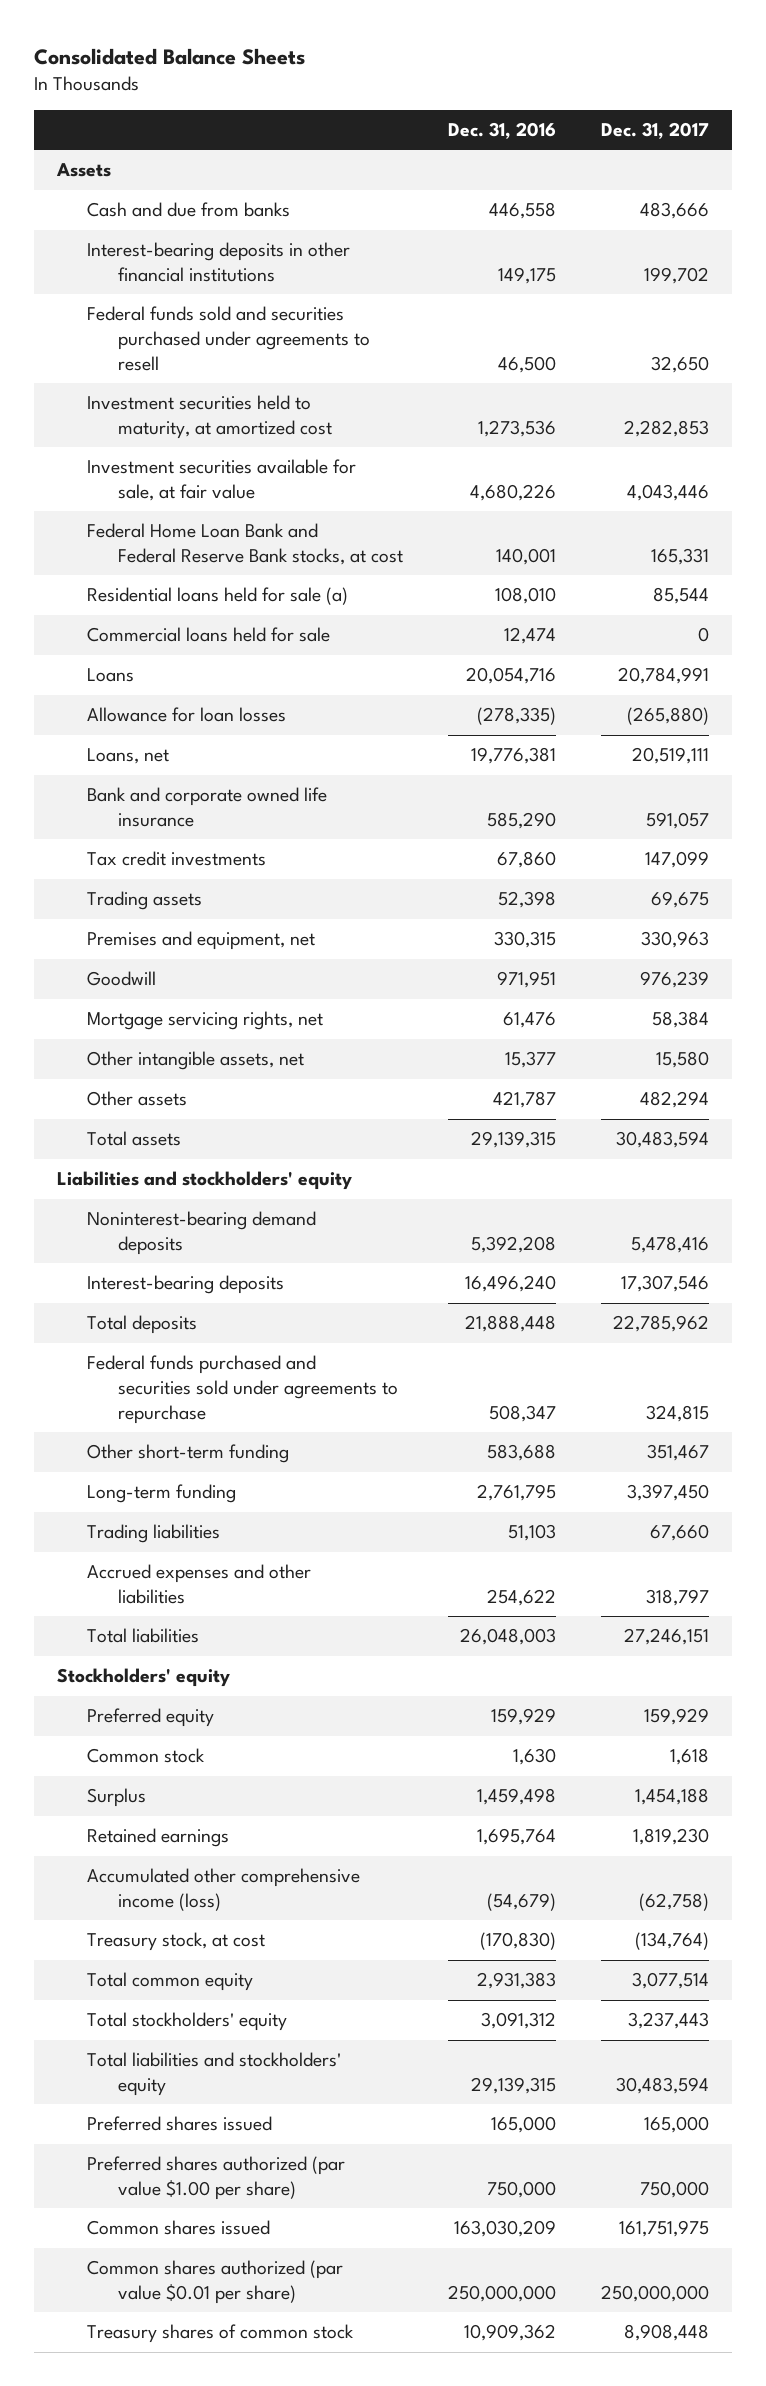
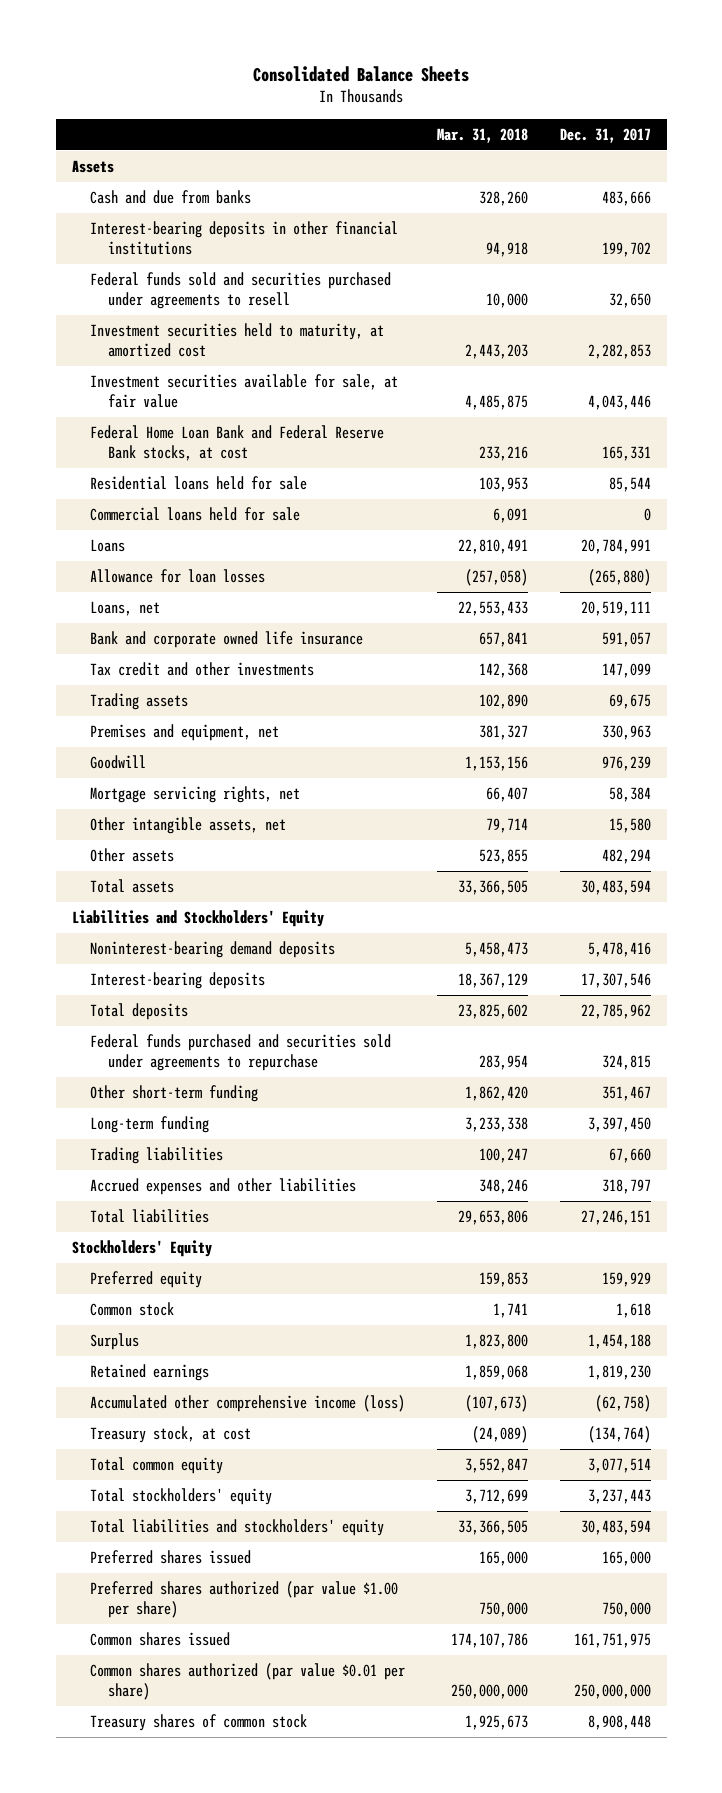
[447,121,556,139] Dec. 31, 2016 -> none
none -> [436,127,528,143] Mar. 31, 2018
[87,587,349,606] Residential loans held for sale (a) -> [89,476,307,491] Residential loans held for sale
[87,851,267,867] Tax credit investments -> [89,662,314,677] Tax credit and other investments
[57,1171,353,1191] Liabilities and stockholders' equity -> [71,910,324,928] Liabilities and Stockholders' Equity
[57,1668,231,1688] Stockholders' equity -> [71,1240,212,1258] Stockholders' Equity

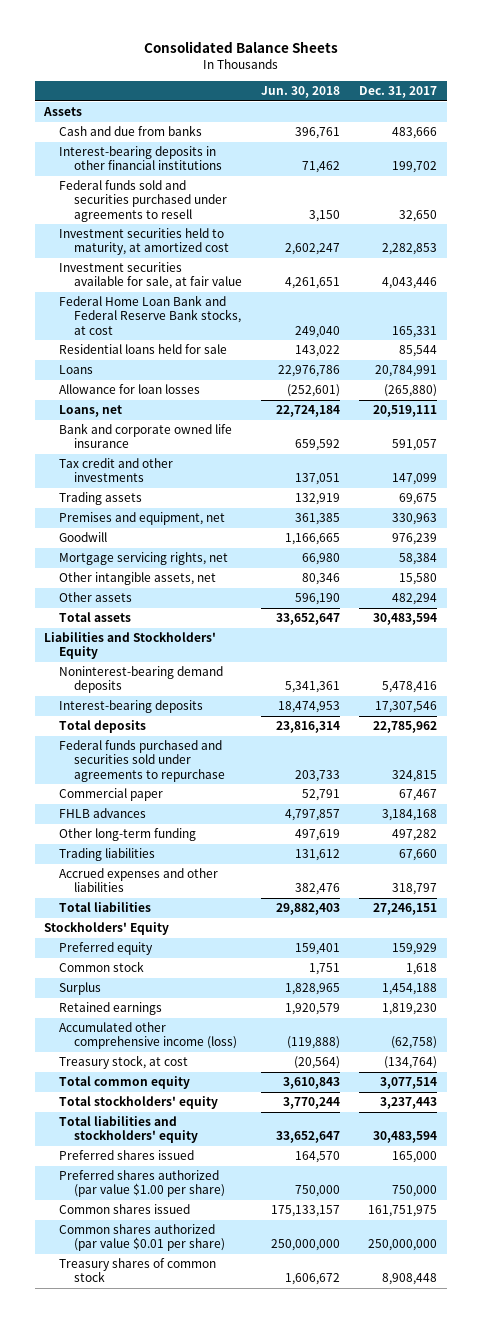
[436,127,528,143] Mar. 31, 2018 -> none
none -> [261,86,341,99] Jun. 30, 2018
[89,507,300,522] Commercial loans held for sale -> none
[89,1085,258,1103] Other short-term funding -> none
none -> [59,788,164,802] Commercial paper
none -> [59,808,147,819] FHLB advances
[89,1116,209,1134] Long-term funding -> [59,828,197,842] Other long-term funding
[587,1117,651,1133] 3,397,450 -> [392,829,438,842] 497,282

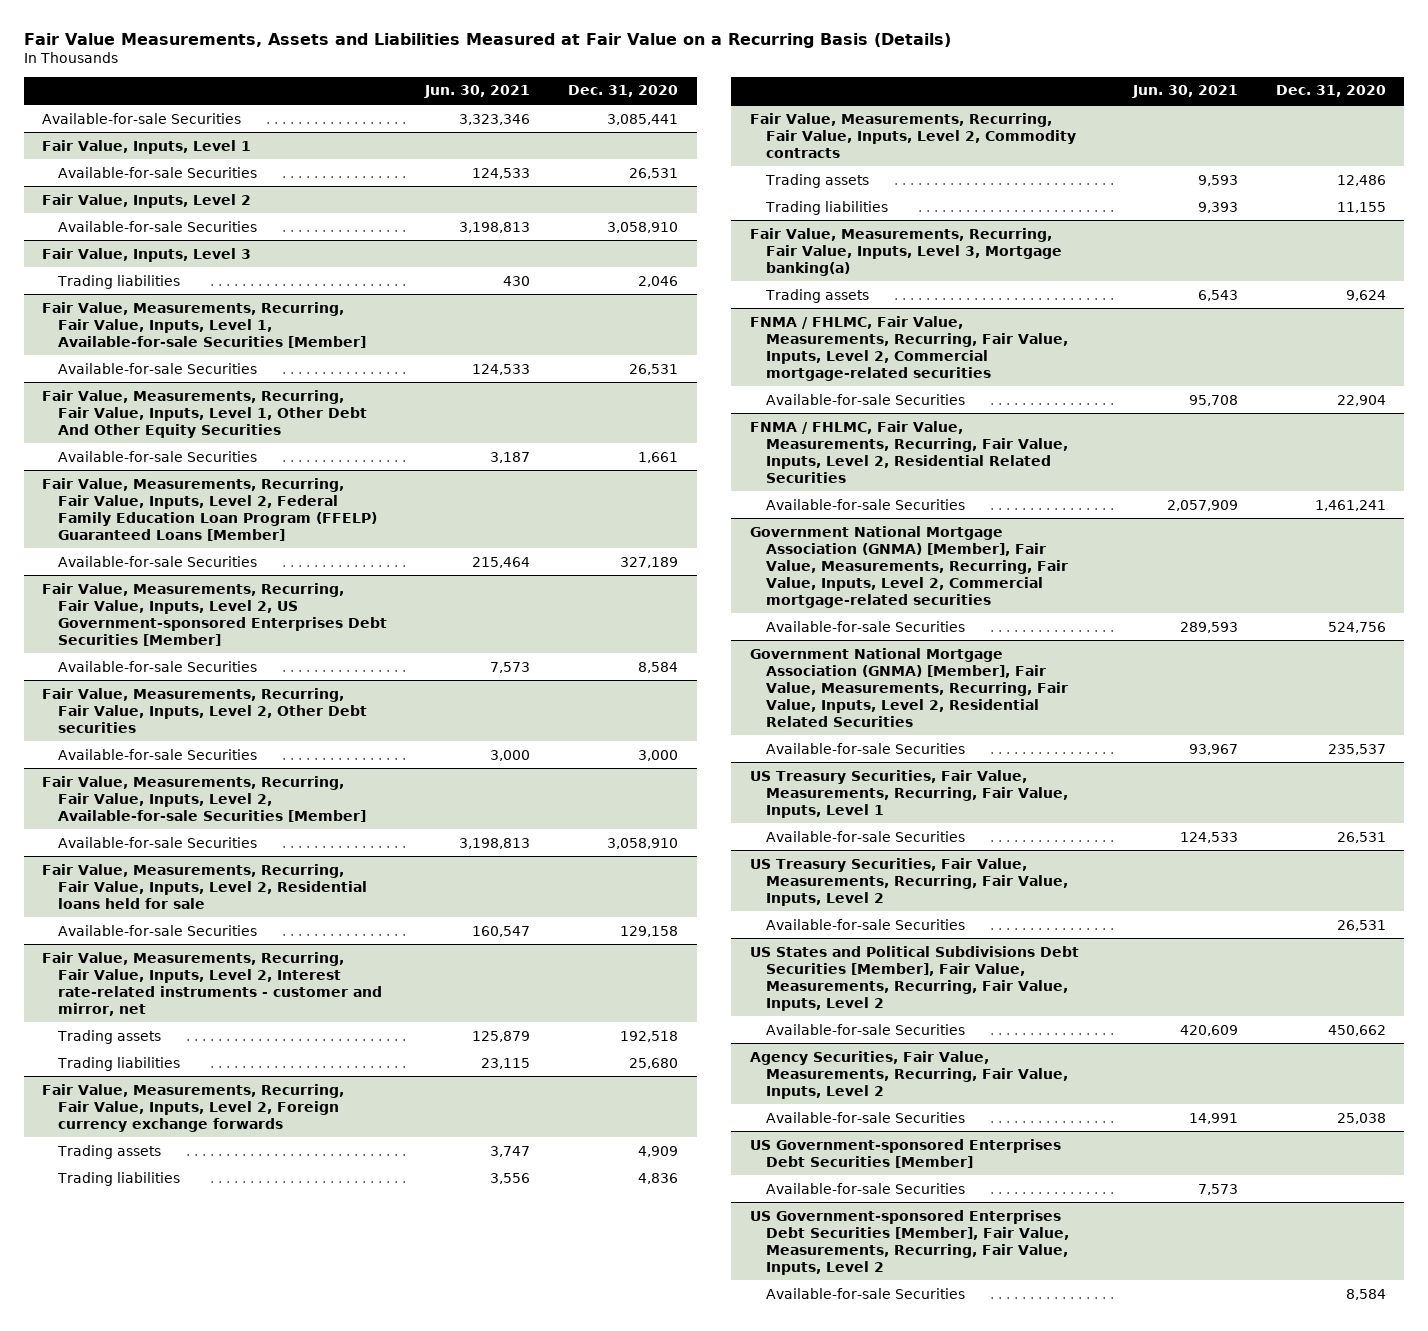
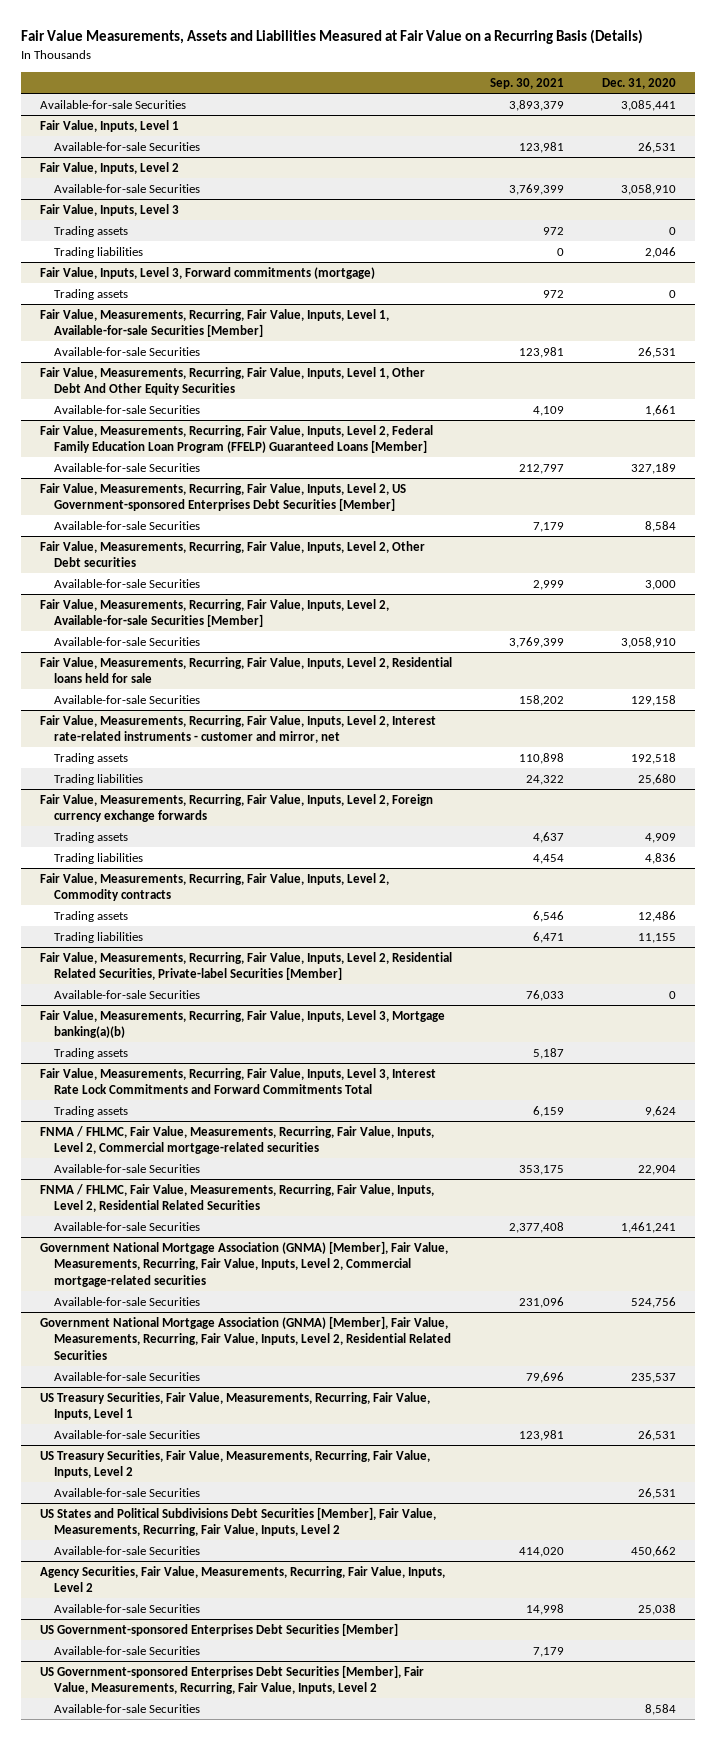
[424,85,531,99] Jun. 30, 2021 -> none
none -> [489,77,564,89] Sep. 30, 2021
none -> [53,225,128,237] Trading assets
none -> [39,266,375,279] Fair Value, Inputs, Level 3, Forward commitments (mortgage)
none -> [53,288,128,300] Trading assets
none -> [39,951,452,981] Fair Value, Measurements, Recurring, Fair Value, Inputs, Level 2, Residential Related Securities, Private-label Securities [Member]
none -> [53,989,200,999] Available-for-sale Securities
[749,227,1063,276] Fair Value, Measurements, Recurring, Fair Value, Inputs, Level 3, Mortgage banking(a) -> [39,1009,445,1039] Fair Value, Measurements, Recurring, Fair Value, Inputs, Level 3, Mortgage banking(a)(b)
none -> [53,1047,128,1059] Trading assets
none -> [39,1067,436,1095] Fair Value, Measurements, Recurring, Fair Value, Inputs, Level 3, Interest Rate Lock Commitments and Forward Commitments Total

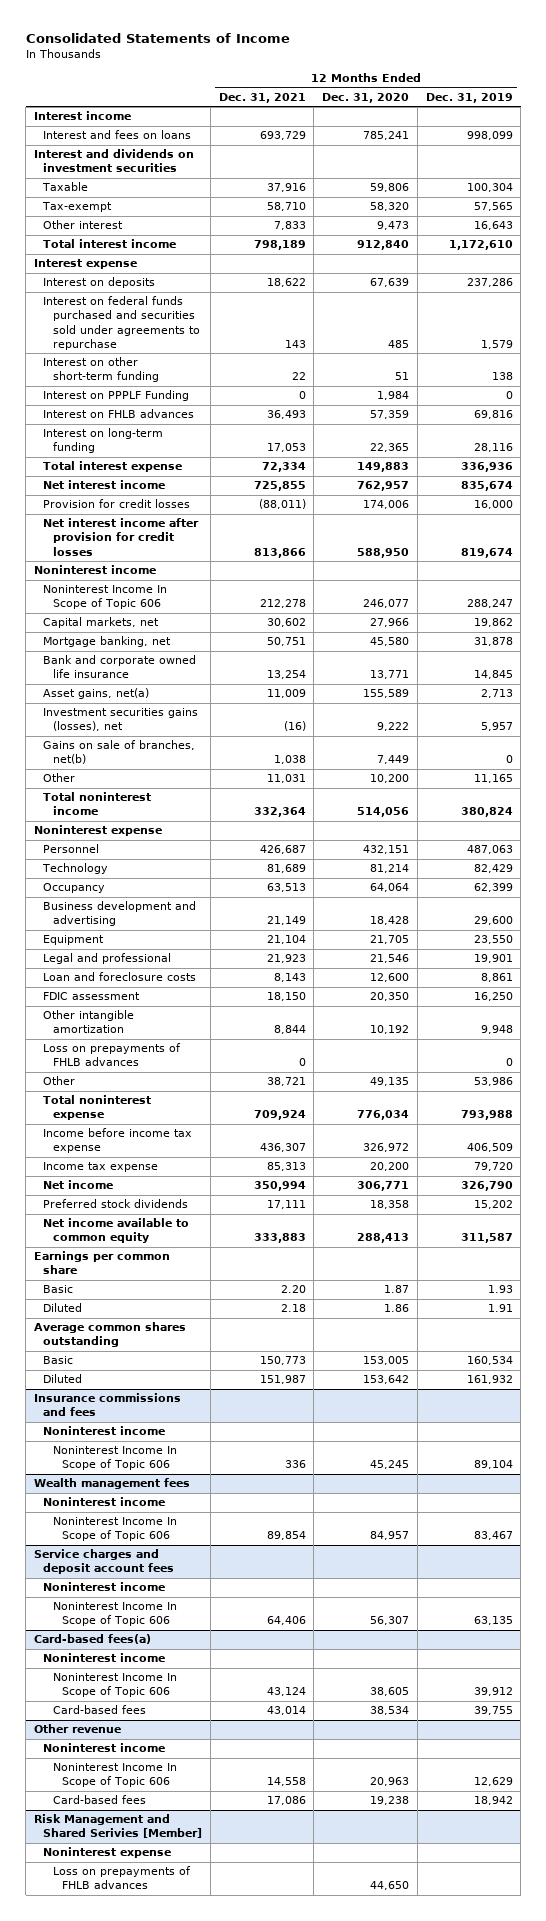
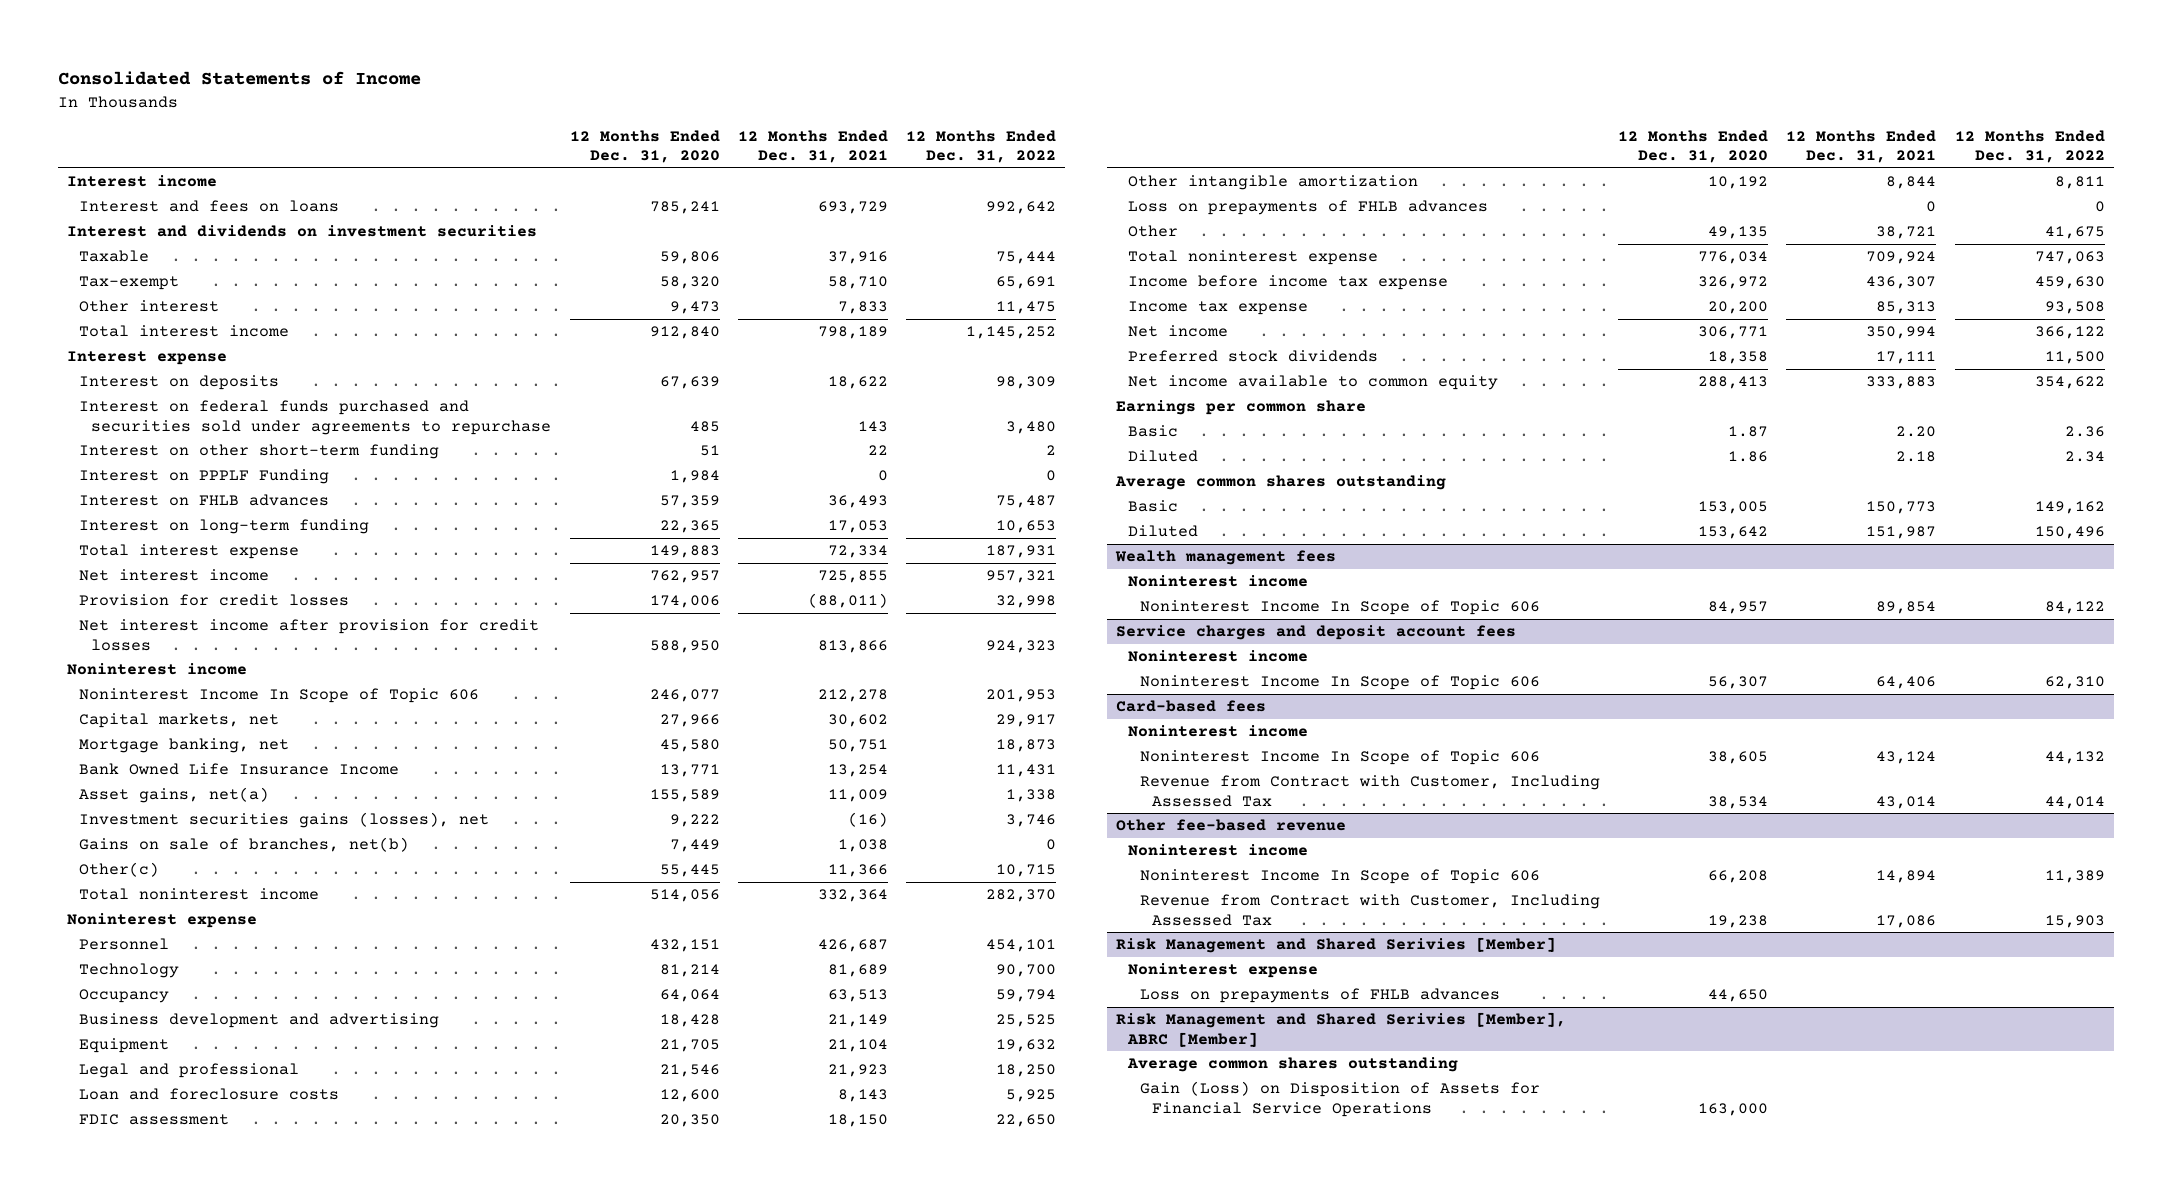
[425,92,513,103] Dec. 31, 2019 -> none
none -> [905,129,1056,163] 12 Months Ended Dec. 31, 2022
[43,655,197,679] Bank and corporate owned life insurance -> [79,763,400,776] Bank Owned Life Insurance Income
[43,773,76,783] Other -> [79,862,160,878] Other(c)
[266,774,306,784] 11,031 -> [827,864,888,878] 11,366
[370,774,410,784] 10,200 -> [659,864,720,878] 55,445
[33,1393,181,1417] Insurance commissions and fees -> none
[43,1426,166,1436] Noninterest income -> none
[52,1446,177,1471] Noninterest Income In Scope of Topic 606 -> none
[33,1634,151,1645] Card-based fees(a) -> [1115,700,1266,713] Card-based fees
[52,1705,146,1715] Card-based fees -> [1140,775,1601,807] Revenue from Contract with Customer, Including Assessed Tax
[33,1724,121,1734] Other revenue -> [1115,819,1346,832] Other fee-based revenue
[266,1777,306,1787] 14,558 -> [1876,870,1937,884] 14,894
[370,1777,410,1787] 20,963 -> [1708,870,1769,884] 66,208
[52,1795,146,1805] Card-based fees -> [1140,894,1601,926] Revenue from Contract with Customer, Including Assessed Tax
none -> [1115,1012,1566,1047] Risk Management and Shared Serivies [Member], ABRC [Member]
none -> [1126,1057,1458,1073] Average common shares outstanding
none -> [1140,1081,1541,1117] Gain (Loss) on Disposition of Assets for Financial Service Operations

